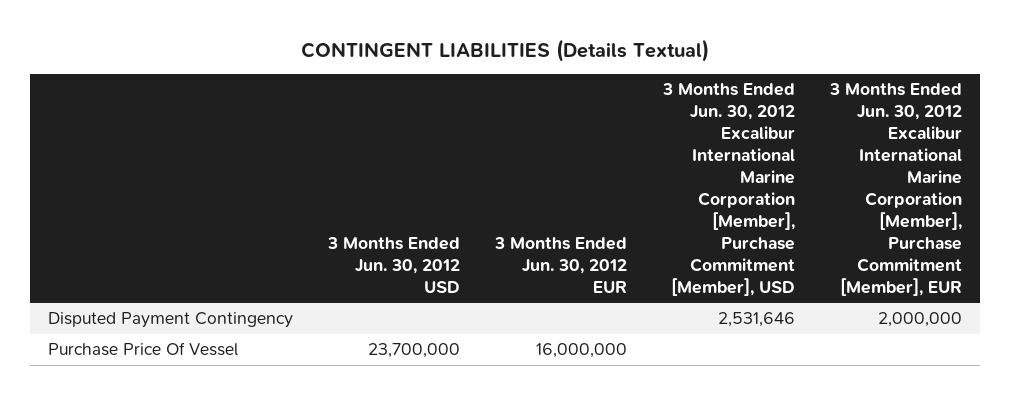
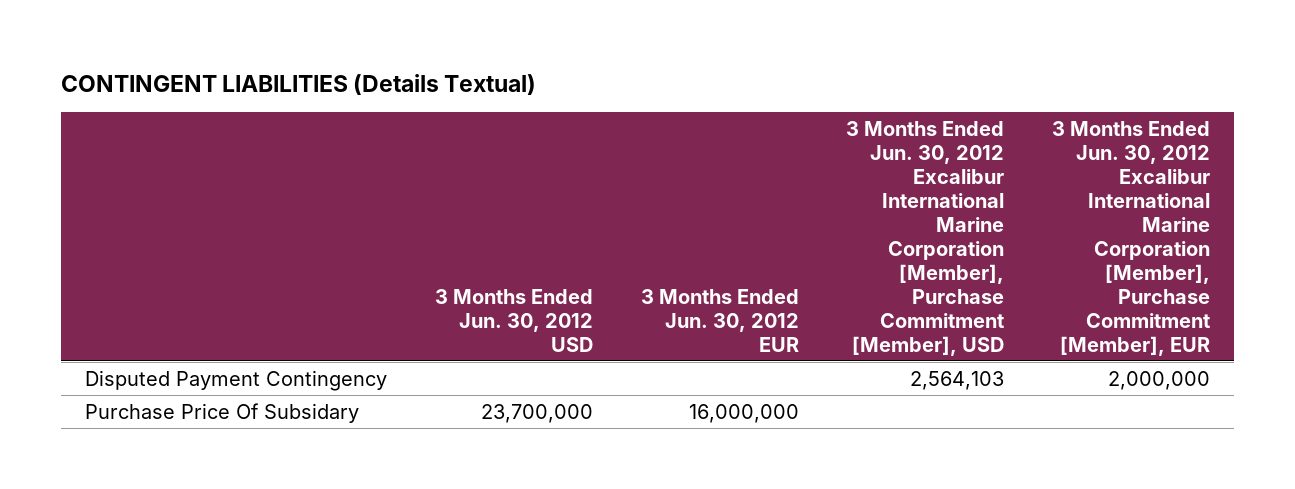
[717,312,795,328] 2,531,646 -> [910,370,1005,390] 2,564,103
[47,342,238,357] Purchase Price Of Vessel -> [84,402,359,423] Purchase Price Of Subsidary

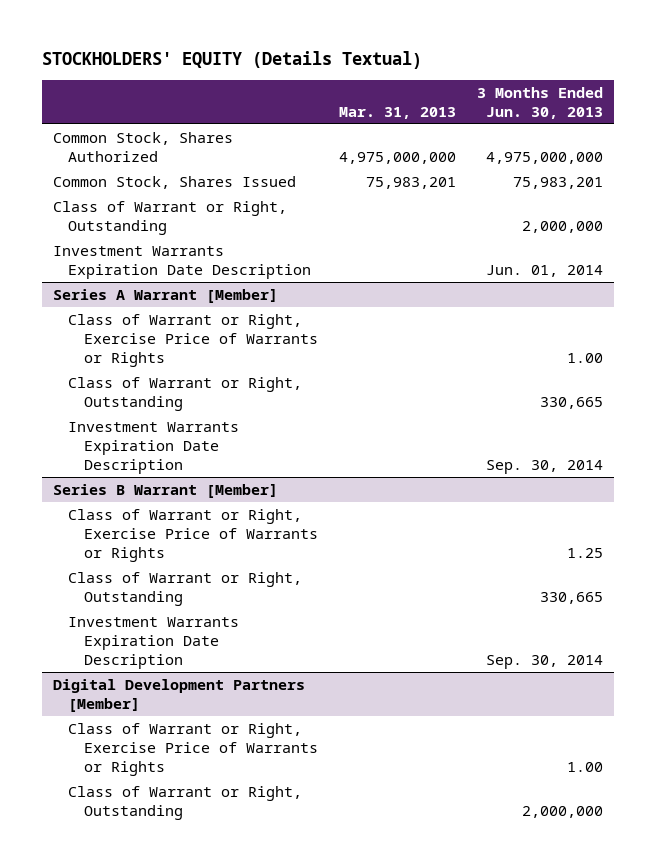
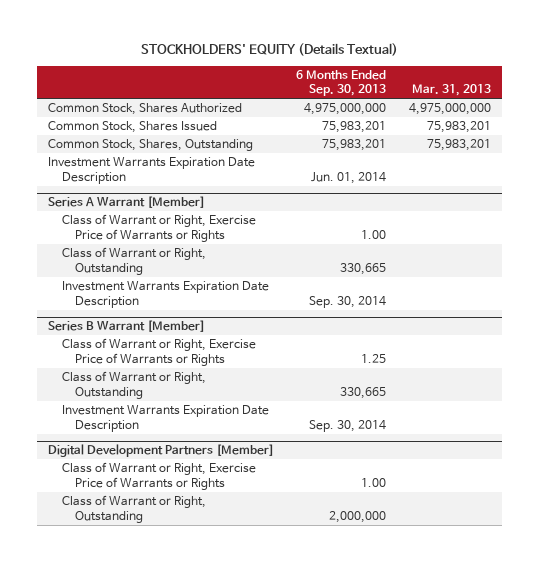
[477,86,604,119] 3 Months Ended Jun. 30, 2013 -> none
none -> [296,70,387,97] 6 Months Ended Sep. 30, 2013
[52,200,287,235] Class of Warrant or Right, Outstanding -> none
none -> [48,139,254,152] Common Stock, Shares, Outstanding

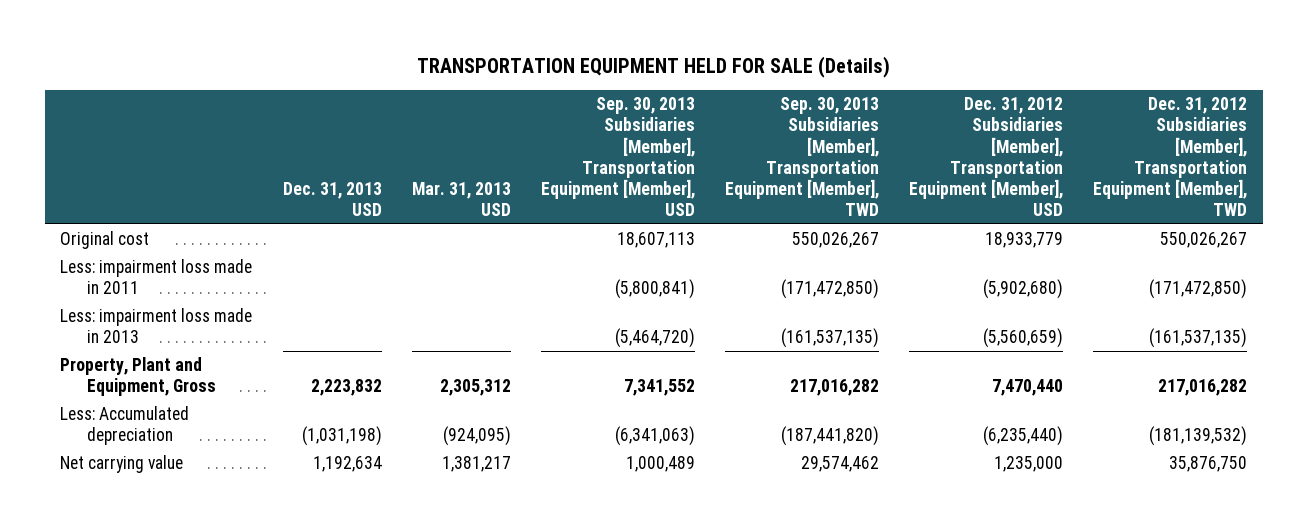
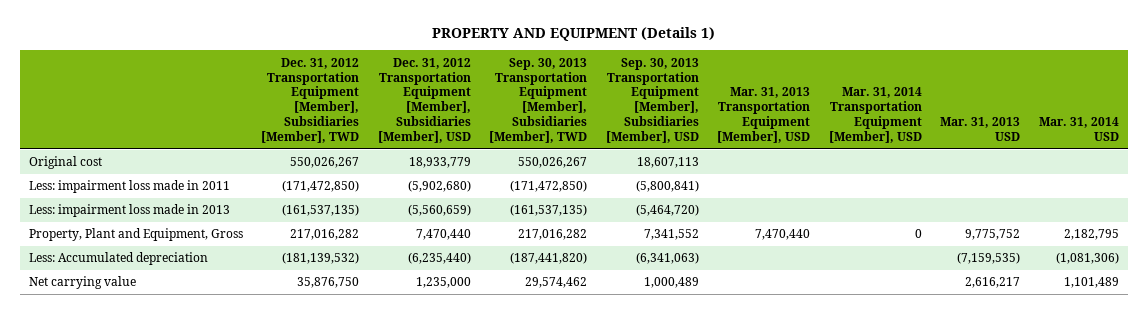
[416,55,890,78] TRANSPORTATION EQUIPMENT HELD FOR SALE (Details) -> [431,27,715,42] PROPERTY AND EQUIPMENT (Details 1)
[282,181,382,217] Dec. 31, 2013 USD -> none
[540,97,695,217] Sep. 30, 2013 Subsidiaries [Member], Transportation Equipment [Member], USD -> none
[725,97,880,217] Sep. 30, 2013 Subsidiaries [Member], Transportation Equipment [Member], TWD -> none
[909,97,1064,217] Dec. 31, 2012 Subsidiaries [Member], Transportation Equipment [Member], USD -> none
[1093,97,1248,217] Dec. 31, 2012 Subsidiaries [Member], Transportation Equipment [Member], TWD -> none
none -> [261,57,360,143] Dec. 31, 2012 Transportation Equipment [Member], Subsidiaries [Member], TWD
none -> [377,57,471,143] Dec. 31, 2012 Transportation Equipment [Member], Subsidiaries [Member], USD
none -> [489,57,588,143] Sep. 30, 2013 Transportation Equipment [Member], Subsidiaries [Member], TWD
none -> [605,57,699,143] Sep. 30, 2013 Transportation Equipment [Member], Subsidiaries [Member], USD
none -> [717,87,811,143] Mar. 31, 2013 Transportation Equipment [Member], USD
none -> [828,87,922,143] Mar. 31, 2014 Transportation Equipment [Member], USD
none -> [1038,117,1119,141] Mar. 31, 2014 USD
[439,379,511,397] 2,305,312 -> [965,229,1021,241] 9,775,752
[442,426,511,447] (924,095) -> [957,252,1021,265] (7,159,535)
[441,456,511,473] 1,381,217 -> [965,277,1021,289] 2,616,217

